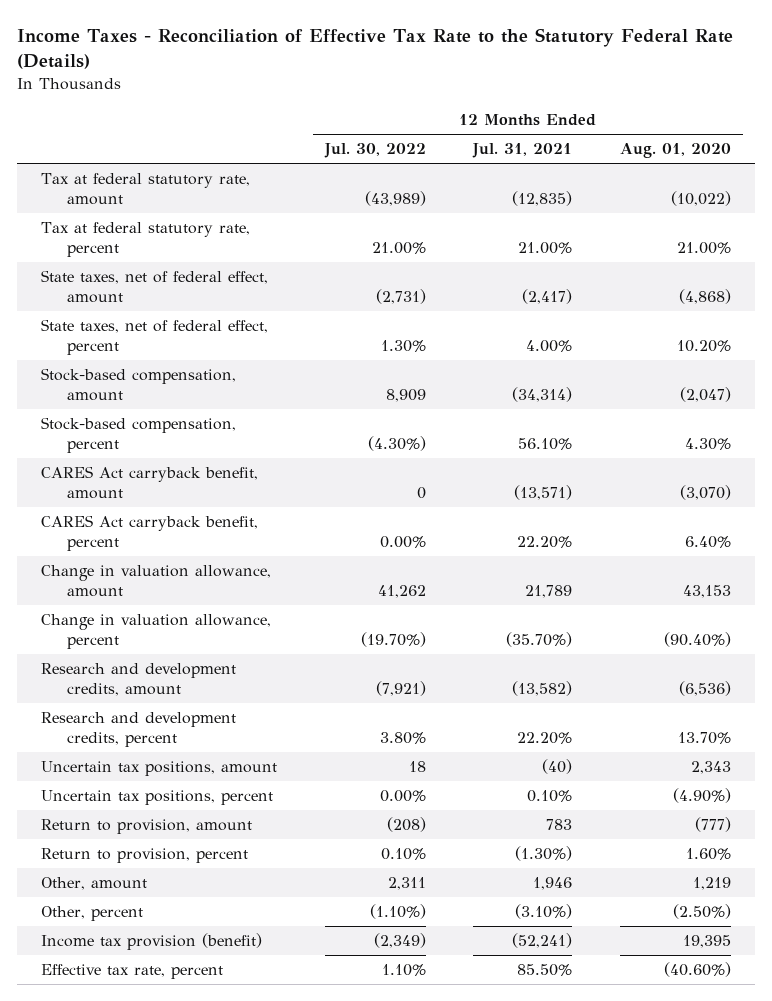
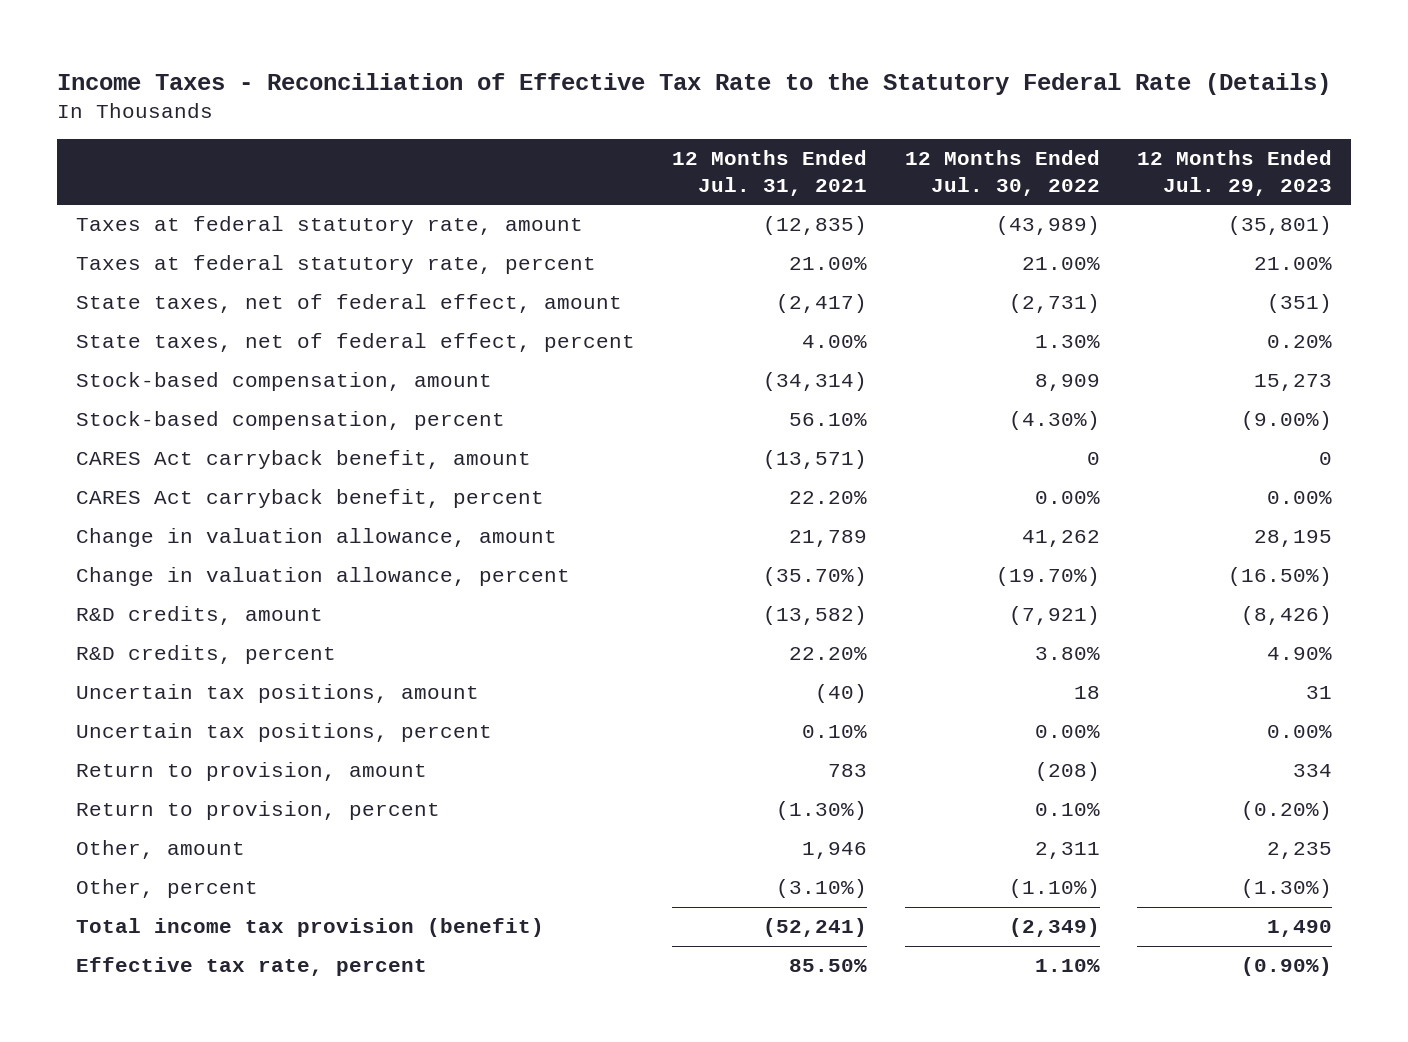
[619,143,731,159] Aug. 01, 2020 -> none
none -> [1136,149,1332,196] 12 Months Ended Jul. 29, 2023
[41,173,251,205] Tax at federal statutory rate, amount -> [75,216,583,236] Taxes at federal statutory rate, amount
[41,222,251,257] Tax at federal statutory rate, percent -> [75,255,596,275] Taxes at federal statutory rate, percent
[41,663,237,696] Research and development credits, amount -> [75,606,323,626] R&D credits, amount
[41,712,237,747] Research and development credits, percent -> [75,645,336,665] R&D credits, percent
[41,933,263,951] Income tax provision (benefit) -> [75,918,544,938] Total income tax provision (benefit)

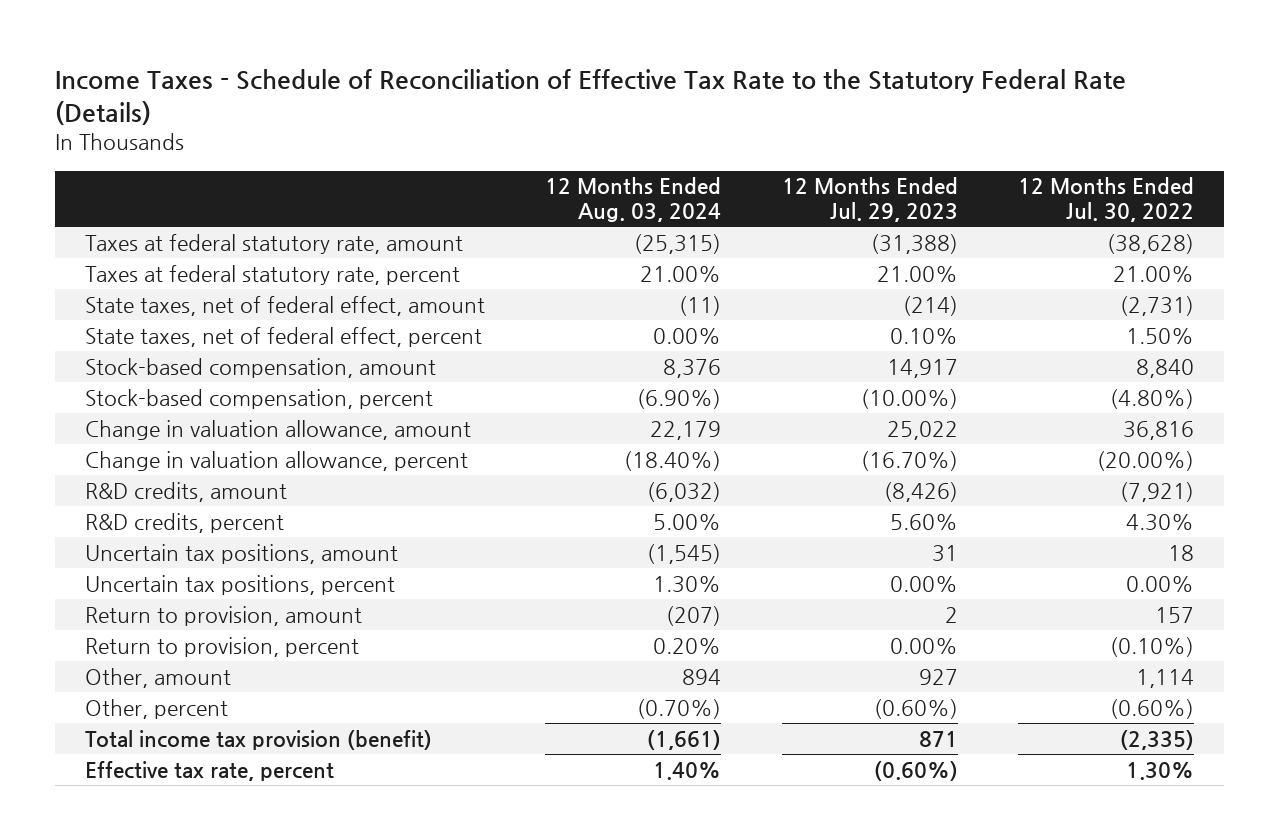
[56,72,1331,95] Income Taxes - Reconciliation of Effective Tax Rate to the Statutory Federal Rate (Details) -> [55,68,1127,125] Income Taxes - Schedule of Reconciliation of Effective Tax Rate to the Statutory Federal Rate (Details)
[672,149,868,196] 12 Months Ended Jul. 31, 2021 -> none
none -> [545,177,722,223] 12 Months Ended Aug. 03, 2024
[995,216,1100,236] (43,989) -> [1106,233,1194,254] (38,628)
[1227,216,1332,236] (35,801) -> [870,233,958,254] (31,388)
[75,450,531,470] CARES Act carryback benefit, amount -> none
[75,489,544,509] CARES Act carryback benefit, percent -> none
[1266,294,1332,314] (351) -> [902,295,958,316] (214)
[1034,335,1100,349] 1.30% -> [1125,327,1194,344] 1.50%
[1266,335,1332,349] 0.20% -> [889,327,958,344] 0.10%
[1034,374,1100,392] 8,909 -> [1135,358,1194,378] 8,840
[1253,374,1332,392] 15,273 -> [886,358,958,378] 14,917
[1008,411,1100,431] (4.30%) -> [1109,388,1194,409] (4.80%)
[1240,411,1332,431] (9.00%) -> [860,388,958,409] (10.00%)
[1021,530,1100,548] 41,262 -> [1122,420,1194,440] 36,816
[1253,530,1332,548] 28,195 -> [886,420,958,440] 25,022
[995,567,1100,587] (19.70%) -> [1096,450,1194,471] (20.00%)
[1227,567,1332,587] (16.50%) -> [860,450,958,471] (16.70%)
[1034,647,1100,661] 3.80% -> [1125,513,1194,531] 4.30%
[1266,647,1332,661] 4.90% -> [889,513,958,530] 5.60%
[1034,762,1100,782] (208) -> [1154,606,1194,623] 157
[1292,764,1332,778] 334 -> [944,606,958,623] 2
[1034,803,1100,817] 0.10% -> [1109,636,1194,657] (0.10%)
[1240,801,1332,821] (0.20%) -> [889,637,958,654] 0.00%
[1034,842,1100,860] 2,311 -> [1135,668,1194,688] 1,114
[1266,842,1332,860] 2,235 -> [918,668,958,685] 927
[1008,879,1100,899] (1.10%) -> [1109,698,1194,719] (0.60%)
[1240,879,1332,899] (1.30%) -> [873,698,958,719] (0.60%)
[1008,918,1100,938] (2,349) -> [1119,729,1194,750] (2,335)
[1266,920,1332,938] 1,490 -> [918,730,958,747] 871
[1034,959,1100,973] 1.10% -> [1125,761,1194,780] 1.30%
[1240,957,1332,977] (0.90%) -> [873,760,958,781] (0.60%)

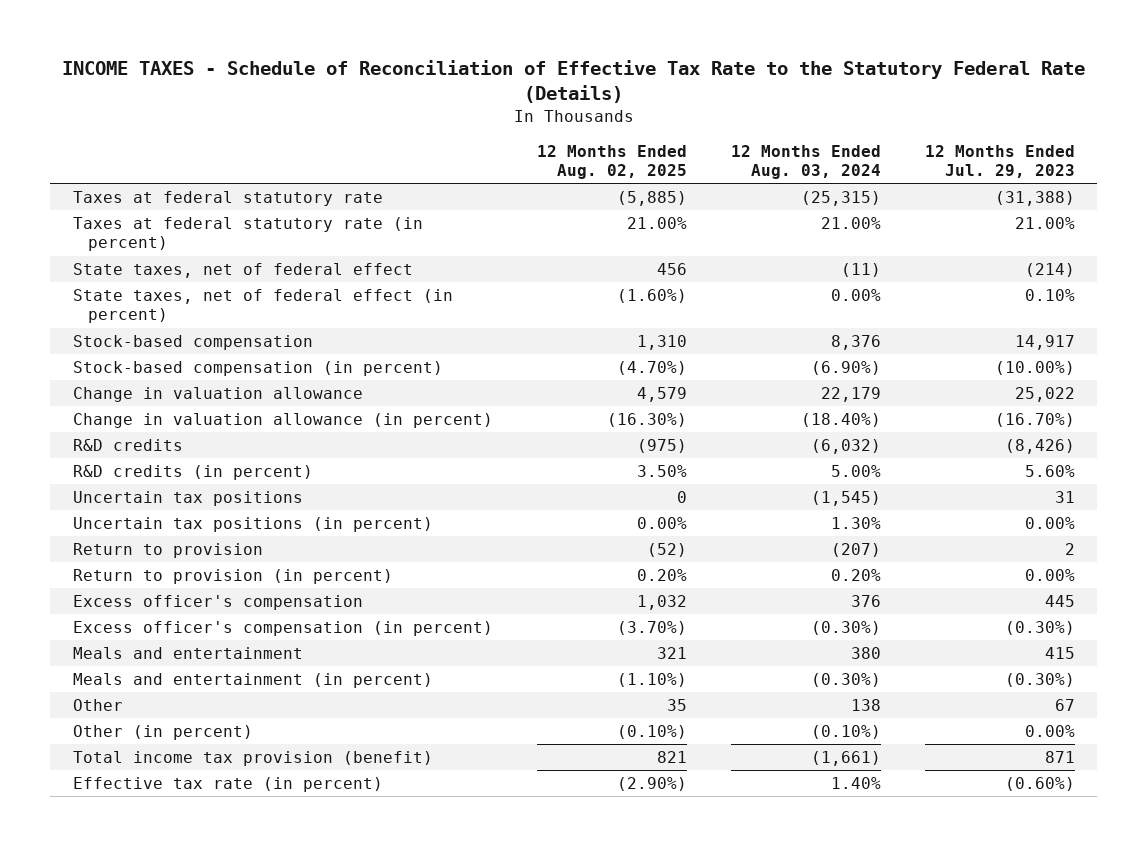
[55,68,1127,125] Income Taxes - Schedule of Reconciliation of Effective Tax Rate to the Statutory Federal Rate (Details) -> [61,60,1085,104] INCOME TAXES - Schedule of Reconciliation of Effective Tax Rate to the Statutory Federal Rate (Details)
[1017,177,1194,223] 12 Months Ended Jul. 30, 2022 -> none
none -> [536,144,687,180] 12 Months Ended Aug. 02, 2025
[85,233,464,254] Taxes at federal statutory rate, amount -> [72,191,383,207] Taxes at federal statutory rate
[85,264,461,285] Taxes at federal statutory rate, percent -> [72,217,423,252] Taxes at federal statutory rate (in percent)
[85,295,486,316] State taxes, net of federal effect, amount -> [72,263,413,279] State taxes, net of federal effect
[85,326,483,347] State taxes, net of federal effect, percent -> [72,289,453,324] State taxes, net of federal effect (in percent)
[85,357,437,378] Stock-based compensation, amount -> [72,335,313,351] Stock-based compensation
[85,388,434,409] Stock-based compensation, percent -> [72,361,443,377] Stock-based compensation (in percent)
[85,419,472,440] Change in valuation allowance, amount -> [72,387,363,403] Change in valuation allowance
[85,450,469,471] Change in valuation allowance, percent -> [72,413,493,429] Change in valuation allowance (in percent)
[85,481,288,502] R&D credits, amount -> [72,439,183,452] R&D credits
[85,512,285,533] R&D credits, percent -> [72,465,313,481] R&D credits (in percent)
[85,543,399,564] Uncertain tax positions, amount -> [72,491,303,507] Uncertain tax positions
[85,574,396,595] Uncertain tax positions, percent -> [72,517,433,533] Uncertain tax positions (in percent)
[85,605,363,626] Return to provision, amount -> [72,543,263,559] Return to provision
[85,636,360,657] Return to provision, percent -> [72,569,393,585] Return to provision (in percent)
none -> [72,595,363,611] Excess officer's compensation
none -> [72,621,493,637] Excess officer's compensation (in percent)
none -> [72,647,303,660] Meals and entertainment
none -> [72,673,433,689] Meals and entertainment (in percent)
[85,667,232,688] Other, amount -> [72,699,123,712] Other
[682,668,722,685] 894 -> [850,699,881,712] 138
[918,668,958,685] 927 -> [1054,699,1075,712] 67
[85,698,229,719] Other, percent -> [72,725,253,741] Other (in percent)
[637,698,722,719] (0.70%) -> [810,725,881,740] (0.10%)
[873,698,958,719] (0.60%) -> [1024,725,1075,738] 0.00%
[85,760,335,781] Effective tax rate, percent -> [72,777,383,793] Effective tax rate (in percent)

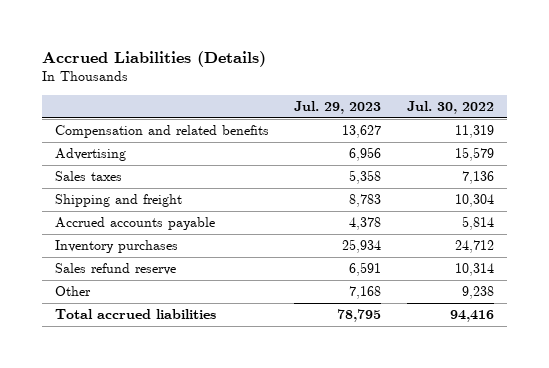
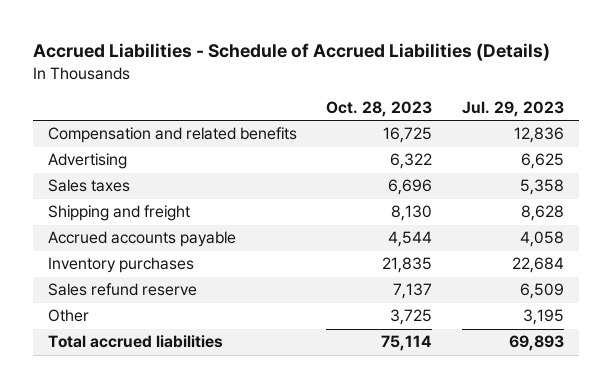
[41,50,266,67] Accrued Liabilities (Details) -> [32,43,550,62] Accrued Liabilities - Schedule of Accrued Liabilities (Details)
[406,100,494,114] Jul. 30, 2022 -> none
none -> [326,100,433,117] Oct. 28, 2023
[342,125,382,139] 13,627 -> [514,127,565,144] 12,836
[349,147,382,162] 6,956 -> [521,153,565,170] 6,625
[349,194,382,208] 8,783 -> [521,205,565,222] 8,628
[349,217,382,231] 4,378 -> [520,231,565,248] 4,058
[342,239,382,254] 25,934 -> [512,257,565,274] 22,684
[349,262,382,277] 6,591 -> [520,283,565,300] 6,509
[349,286,382,300] 7,168 -> [523,309,565,326] 3,195
[337,309,382,323] 78,795 -> [509,335,565,352] 69,893

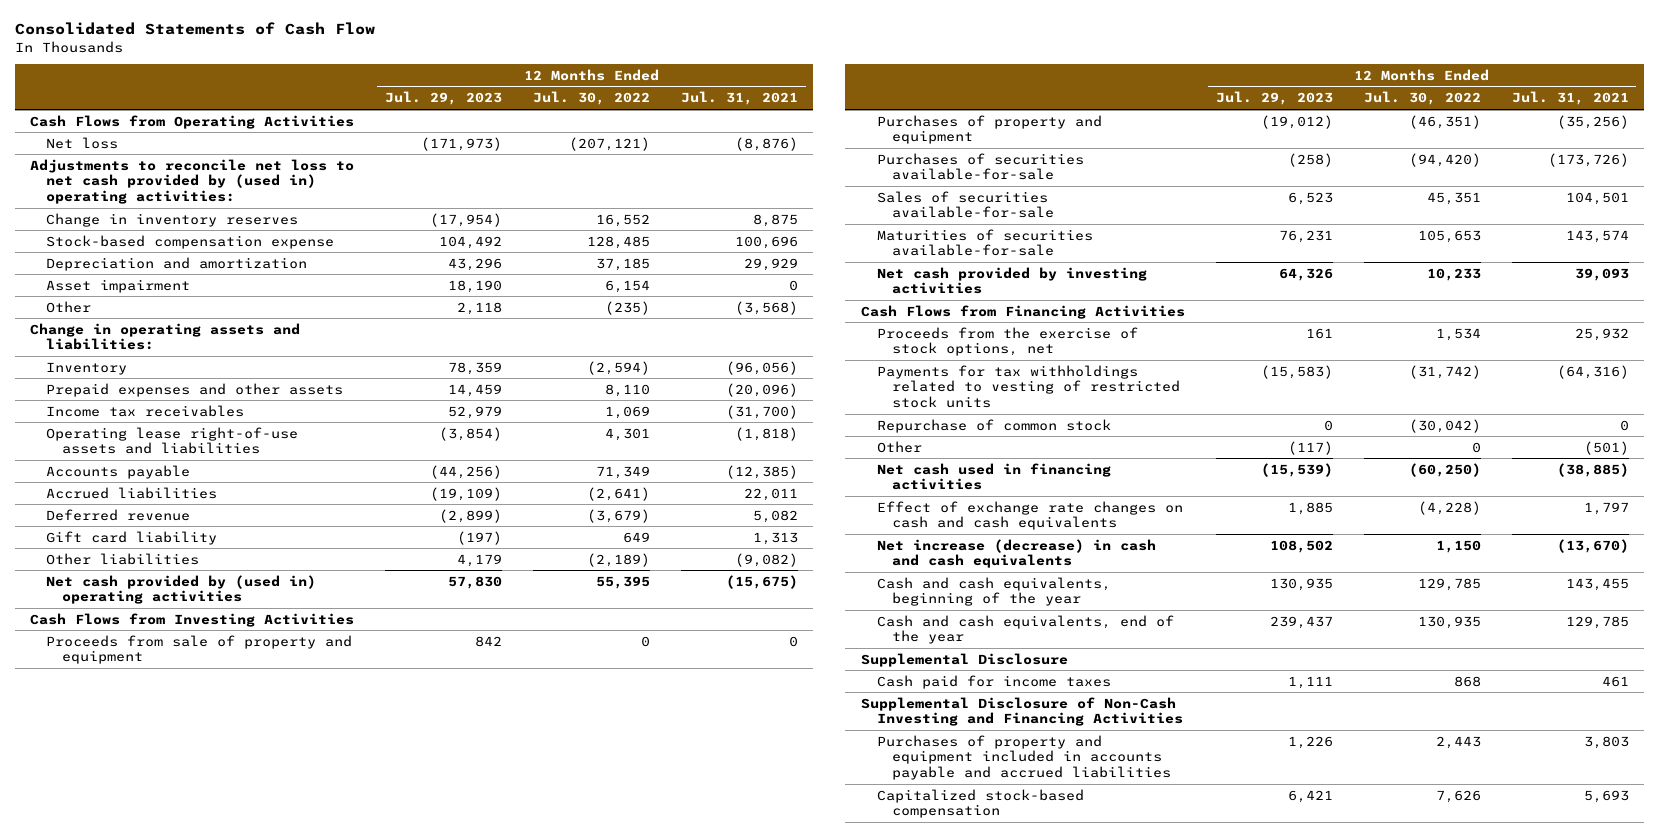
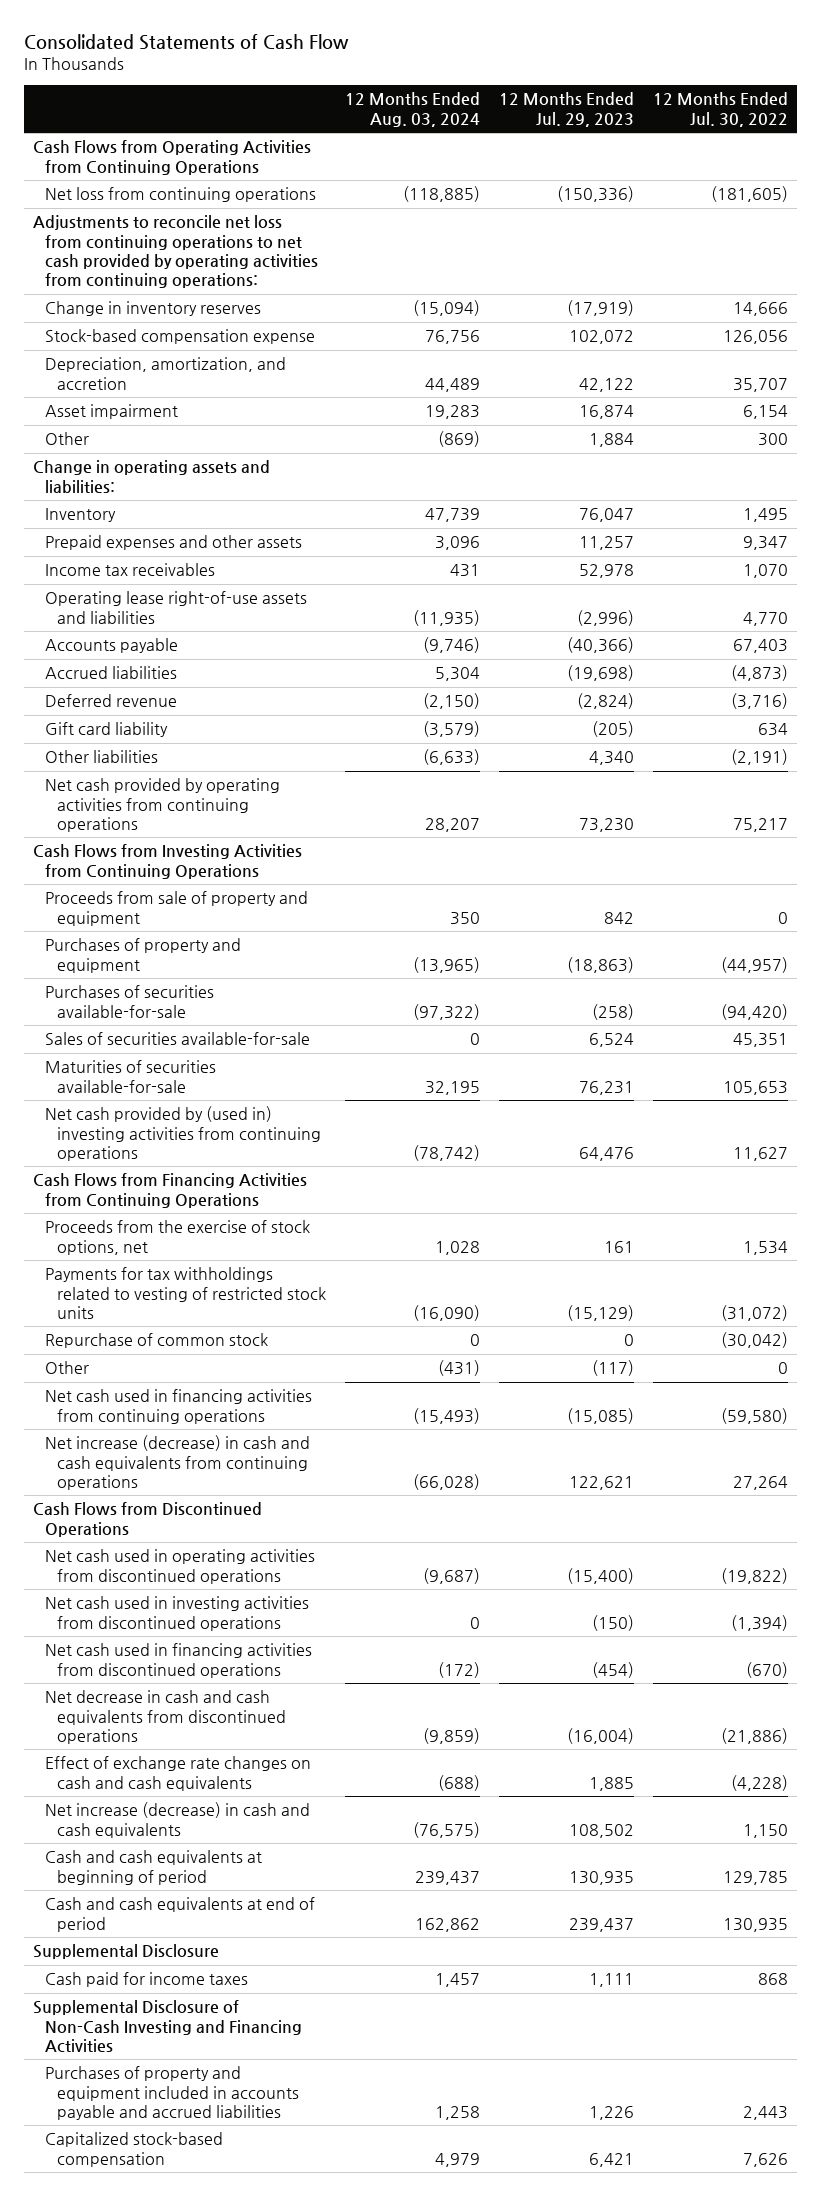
[680,91,798,106] Jul. 31, 2021 -> none
none -> [345,92,481,127] 12 Months Ended Aug. 03, 2024
[45,136,118,149] Net loss -> none
[30,114,355,129] Cash Flows from Operating Activities -> [33,140,312,175] Cash Flows from Operating Activities from Continuing Operations
none -> [45,187,317,203] Net loss from continuing operations
[30,158,355,205] Adjustments to reconcile net loss to net cash provided by (used in) operating activities: -> [33,215,319,289] Adjustments to reconcile net loss from continuing operations to net cash provided by operating activities from continuing operations:
[430,212,503,227] (17,954) -> [567,300,635,317] (17,919)
[596,213,651,227] 16,552 -> [732,302,788,317] 14,666
[439,235,503,249] 104,492 -> [569,330,635,345] 102,072
[587,235,651,249] 128,485 -> [722,330,788,345] 126,056
[45,256,307,271] Depreciation and amortization -> [45,357,287,390] Depreciation, amortization, and accretion
[448,257,503,271] 43,296 -> [579,377,635,392] 42,122
[596,257,651,271] 37,185 -> [732,377,788,392] 35,707
[448,279,503,293] 18,190 -> [579,405,635,420] 16,874
[457,301,503,315] 2,118 -> [589,433,635,448] 1,884
[605,300,651,315] (235) -> [757,433,788,447] 300
[448,361,503,375] 78,359 -> [579,508,635,523] 76,047
[587,360,651,375] (2,594) -> [742,508,788,523] 1,495
[448,383,503,397] 14,459 -> [579,536,635,551] 11,257
[605,383,651,397] 8,110 -> [742,536,788,551] 9,347
[448,405,503,419] 52,979 -> [579,564,635,579] 52,978
[605,405,651,419] 1,069 -> [742,564,788,579] 1,070
[439,426,503,441] (3,854) -> [577,609,635,626] (2,996)
[605,427,651,441] 4,301 -> [742,611,788,626] 4,770
[430,464,503,479] (44,256) -> [567,637,635,654] (40,366)
[596,465,651,479] 71,349 -> [732,639,788,654] 67,403
[430,486,503,501] (19,109) -> [567,665,635,682] (19,698)
[587,486,651,501] (2,641) -> [730,665,788,682] (4,873)
[439,508,503,523] (2,899) -> [577,693,635,710] (2,824)
[587,508,651,523] (3,679) -> [730,693,788,710] (3,716)
[457,530,503,545] (197) -> [592,721,635,738] (205)
[623,531,651,543] 649 -> [757,723,788,737] 634
[457,553,503,567] 4,179 -> [589,751,635,766] 4,340
[587,552,651,567] (2,189) -> [730,749,788,766] (2,191)
[45,574,316,605] Net cash provided by (used in) operating activities -> [45,778,281,833] Net cash provided by operating activities from continuing operations
[448,575,503,589] 57,830 -> [579,818,635,833] 73,230
[596,575,651,589] 55,395 -> [732,818,788,833] 75,217
[30,612,355,627] Cash Flows from Investing Activities -> [33,844,303,879] Cash Flows from Investing Activities from Continuing Operations
[1260,114,1333,129] (19,012) -> [567,956,635,973] (18,863)
[1408,114,1481,129] (46,351) -> [720,956,788,973] (44,957)
[1287,191,1333,205] 6,523 -> [589,1033,635,1048] 6,524
[876,266,1147,295] Net cash provided by investing activities -> [45,1106,322,1162] Net cash provided by (used in) investing activities from continuing operations
[1278,267,1333,281] 64,326 -> [579,1147,635,1162] 64,476
[1426,267,1481,281] 10,233 -> [732,1147,788,1162] 11,627
[860,304,1185,319] Cash Flows from Financing Activities -> [33,1173,308,1208] Cash Flows from Financing Activities from Continuing Operations
[1260,364,1333,379] (15,583) -> [567,1305,635,1322] (15,129)
[1408,364,1481,379] (31,742) -> [720,1305,788,1322] (31,072)
[876,462,1111,491] Net cash used in financing activities -> [45,1389,313,1424] Net cash used in financing activities from continuing operations
[1260,462,1333,477] (15,539) -> [567,1407,635,1424] (15,085)
[1408,462,1481,477] (60,250) -> [720,1407,788,1424] (59,580)
none -> [45,1435,311,1491] Net increase (decrease) in cash and cash equivalents from continuing operations
none -> [33,1502,263,1537] Cash Flows from Discontinued Operations
none -> [45,1549,316,1584] Net cash used in operating activities from discontinued operations
none -> [45,1596,310,1631] Net cash used in investing activities from discontinued operations
none -> [45,1643,313,1678] Net cash used in financing activities from discontinued operations
none -> [45,1690,287,1745] Net decrease in cash and cash equivalents from discontinued operations
[876,576,1111,607] Cash and cash equivalents, beginning of the year -> [45,1850,263,1885] Cash and cash equivalents at beginning of period
[876,614,1174,645] Cash and cash equivalents, end of the year -> [45,1897,316,1932] Cash and cash equivalents at end of period

